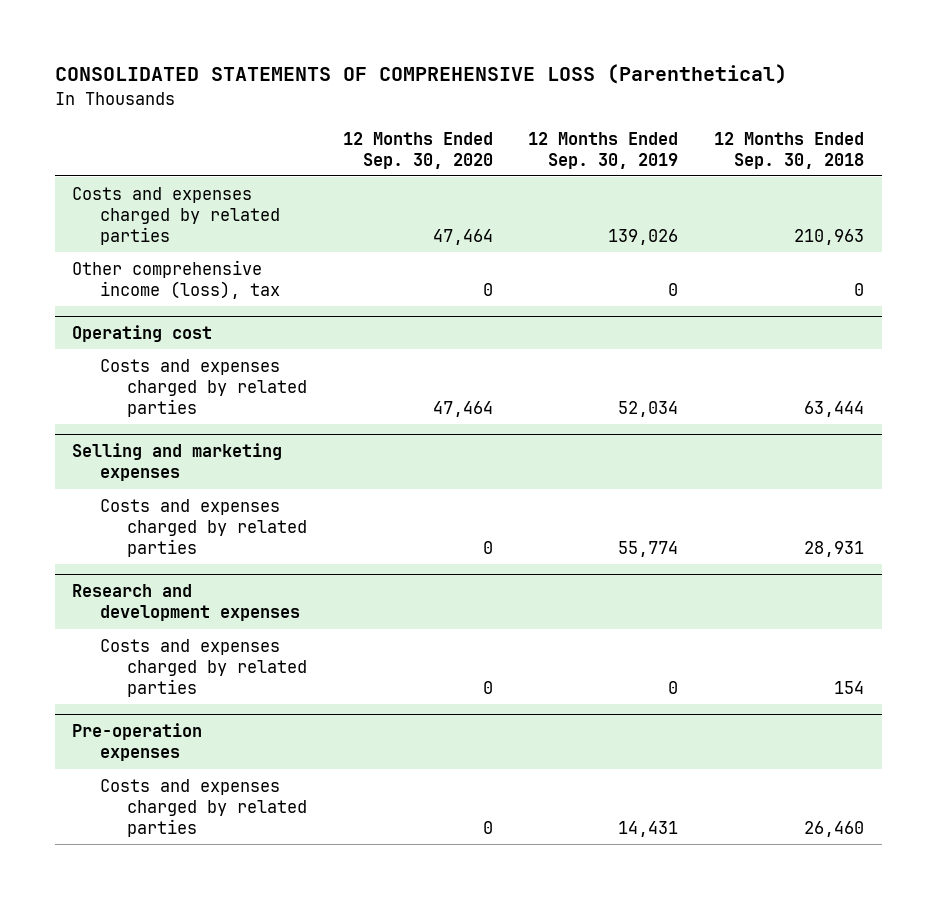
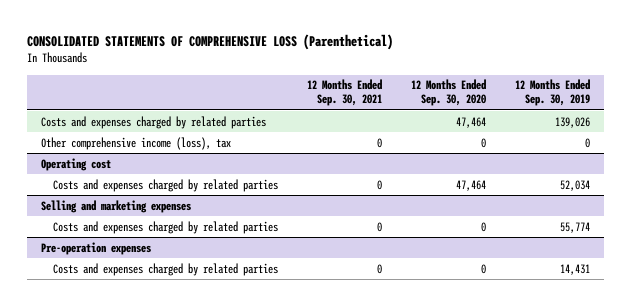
[714,131,865,169] 12 Months Ended Sep. 30, 2018 -> none
none -> [306,79,382,107] 12 Months Ended Sep. 30, 2021
[72,584,300,622] Research and development expenses -> none
[99,638,307,697] Costs and expenses charged by related parties -> none

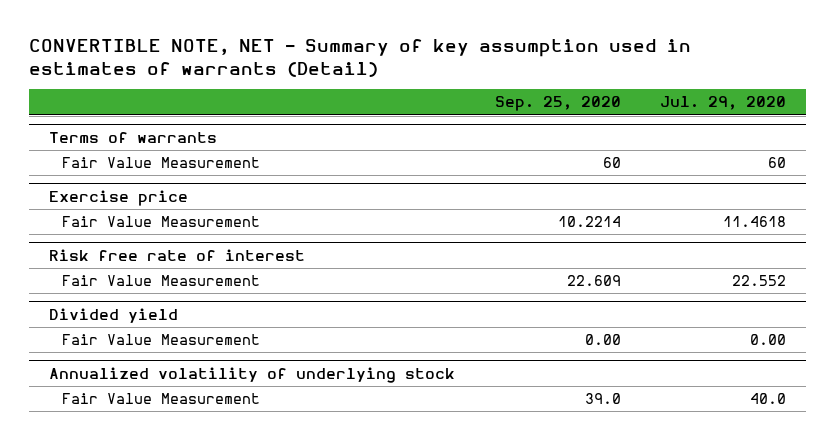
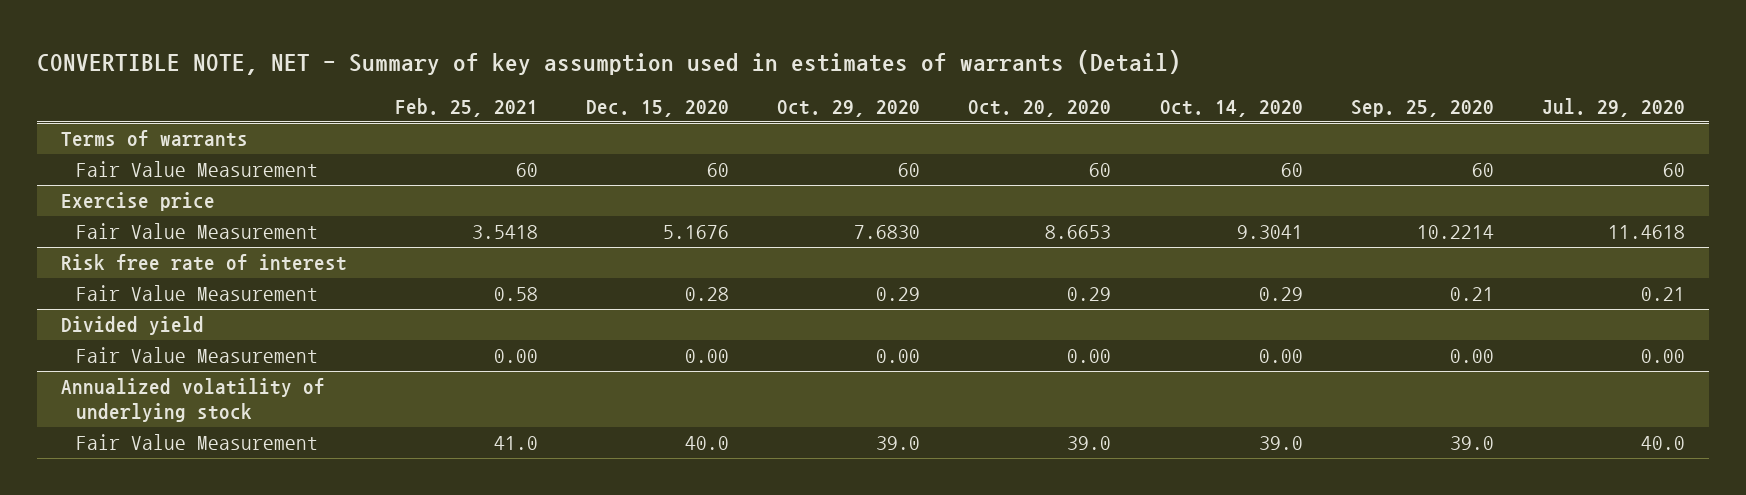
none -> [394,98,538,118] Feb. 25, 2021
none -> [586,100,730,118] Dec. 15, 2020
none -> [777,100,921,118] Oct. 29, 2020
none -> [968,100,1112,118] Oct. 20, 2020
none -> [1159,100,1303,118] Oct. 14, 2020
[566,275,621,287] 22.609 -> [1449,287,1494,302] 0.21
[732,275,787,287] 22.552 -> [1640,287,1685,302] 0.21

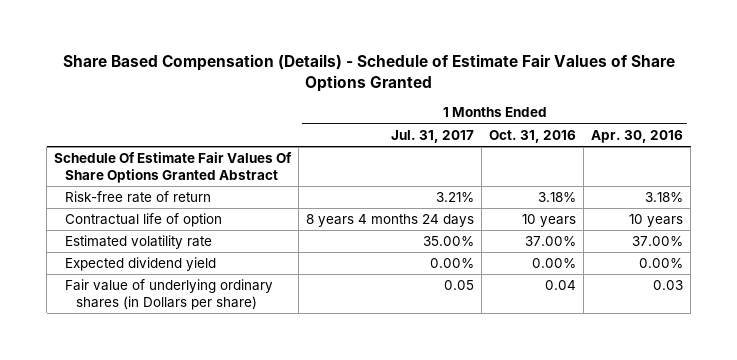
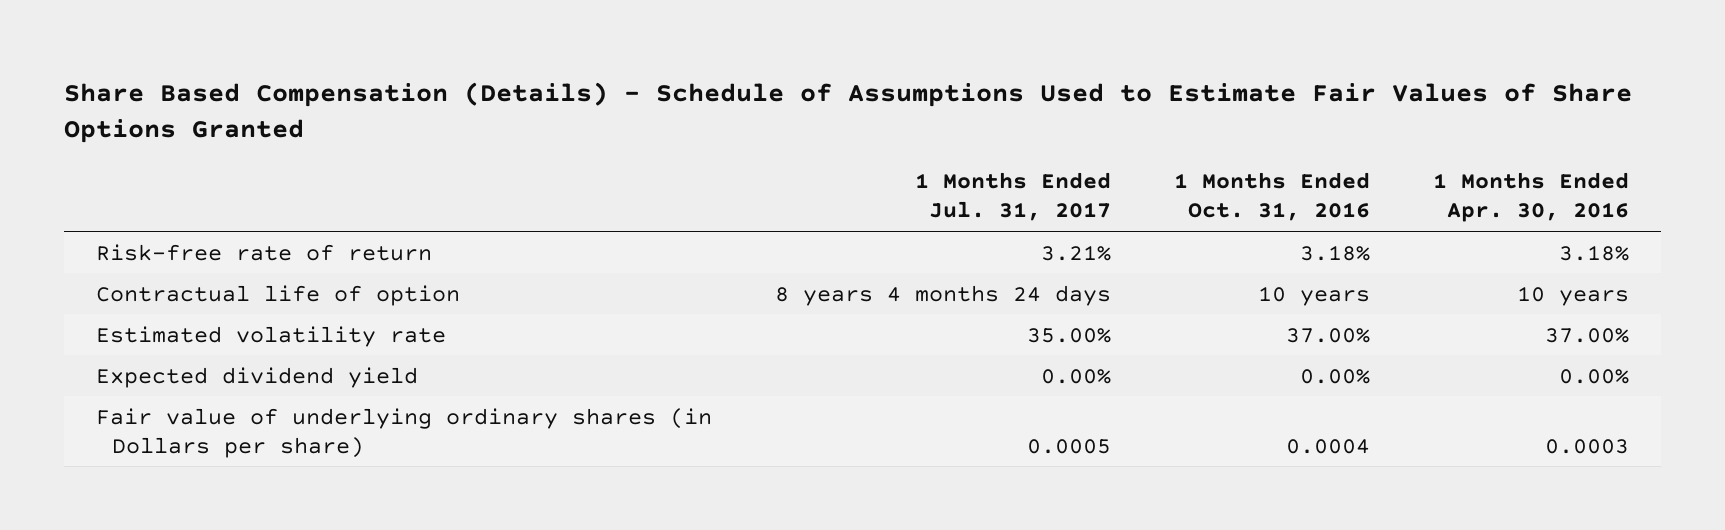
[62,54,675,92] Share Based Compensation (Details) - Schedule of Estimate Fair Values of Share Options Granted -> [63,81,1632,144] Share Based Compensation (Details) - Schedule of Assumptions Used to Estimate Fair Values of Share Options Granted
[54,152,293,184] Schedule Of Estimate Fair Values Of Share Options Granted Abstract -> none
[444,280,475,291] 0.05 -> [1026,438,1111,454] 0.0005
[545,280,577,291] 0.04 -> [1286,438,1371,454] 0.0004
[653,280,684,291] 0.03 -> [1545,438,1630,454] 0.0003

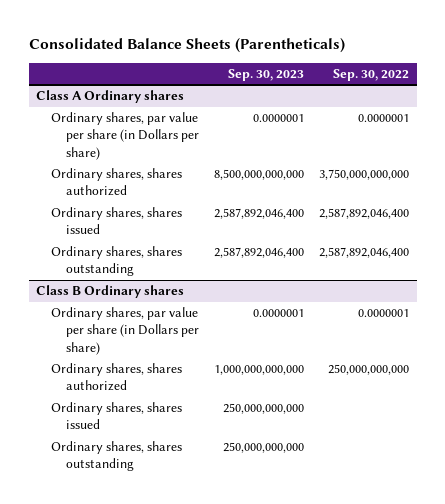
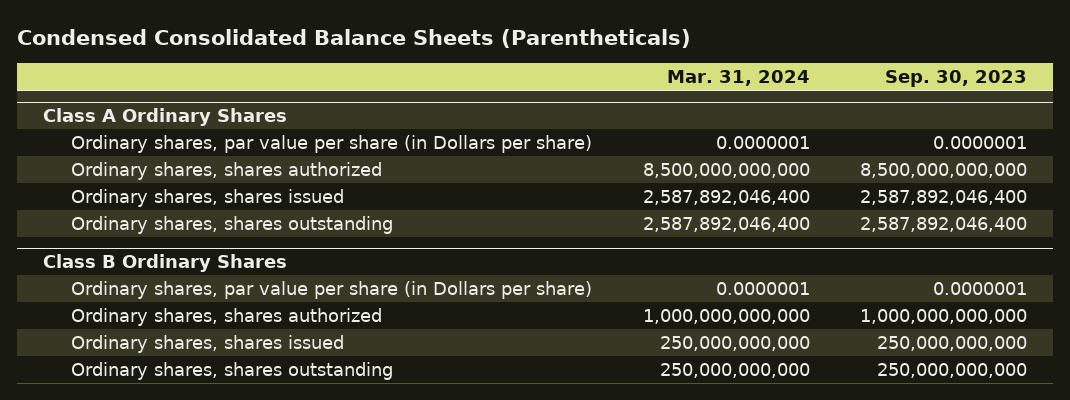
[28,38,345,54] Consolidated Balance Sheets (Parentheticals) -> [17,29,692,49] Condensed Consolidated Balance Sheets (Parentheticals)
[333,68,410,81] Sep. 30, 2022 -> none
none -> [666,70,810,87] Mar. 31, 2024
[36,90,185,104] Class A Ordinary shares -> [42,108,287,127] Class A Ordinary Shares
[36,285,185,299] Class B Ordinary shares -> [42,254,287,273] Class B Ordinary Shares

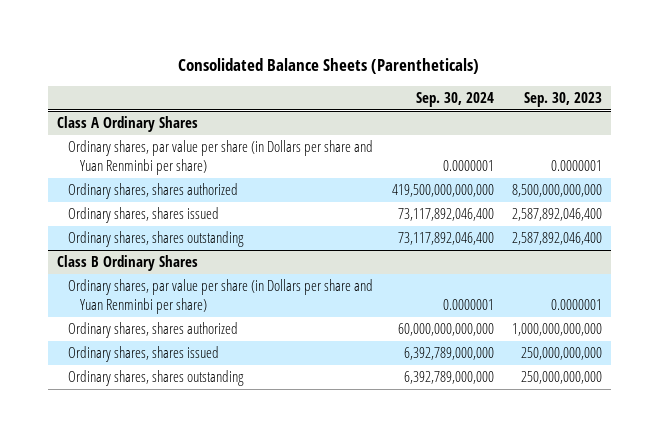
[17,29,692,49] Condensed Consolidated Balance Sheets (Parentheticals) -> [178,57,480,74] Consolidated Balance Sheets (Parentheticals)
[666,70,810,87] Mar. 31, 2024 -> none
none -> [415,92,494,108] Sep. 30, 2024
[70,135,592,154] Ordinary shares, par value per share (in Dollars per share) -> [68,140,374,176] Ordinary shares, par value per share (in Dollars per share and Yuan Renminbi per share)
[70,281,592,300] Ordinary shares, par value per share (in Dollars per share) -> [68,279,374,315] Ordinary shares, par value per share (in Dollars per share and Yuan Renminbi per share)

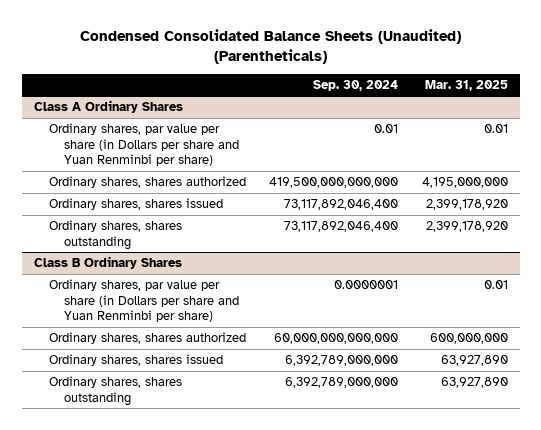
[178,57,480,74] Consolidated Balance Sheets (Parentheticals) -> [79,29,461,64] Condensed Consolidated Balance Sheets (Unaudited) (Parentheticals)
[523,92,602,108] Sep. 30, 2023 -> none
none -> [424,79,508,91] Mar. 31, 2025
[442,160,494,172] 0.0000001 -> [374,124,399,134] 0.01

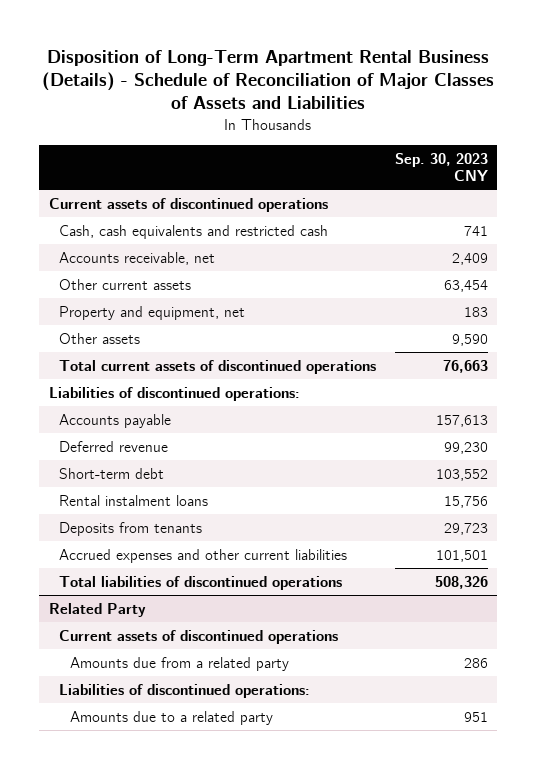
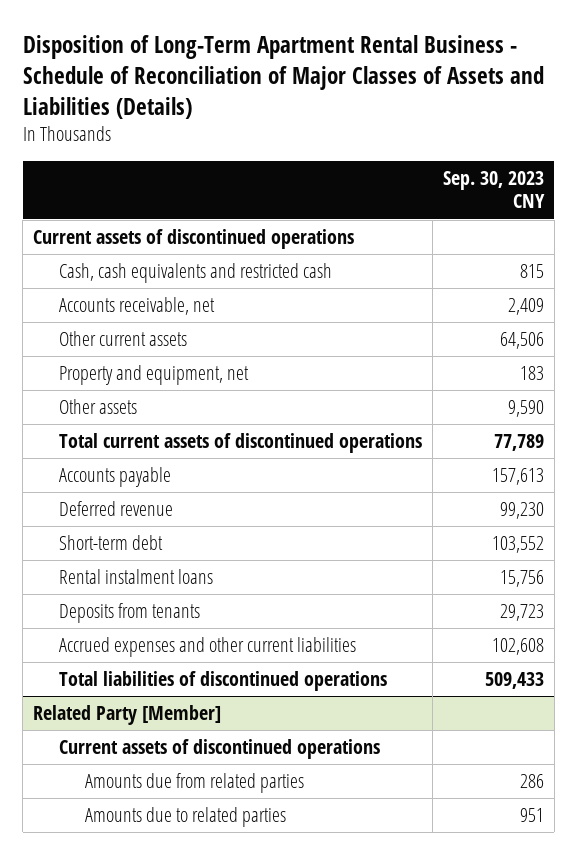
[42,49,495,110] Disposition of Long-Term Apartment Rental Business (Details) - Schedule of Reconciliation of Major Classes of Assets and Liabilities -> [22,35,544,119] Disposition of Long-Term Apartment Rental Business - Schedule of Reconciliation of Major Classes of Assets and Liabilities (Details)
[463,225,488,236] 741 -> [519,264,544,279] 815
[443,279,488,292] 63,454 -> [499,332,544,350] 64,506
[48,386,300,401] Liabilities of discontinued operations: -> none
[442,359,488,373] 76,663 -> [493,434,544,452] 77,789
[435,549,488,562] 101,501 -> [491,638,544,656] 102,608
[434,575,488,589] 508,326 -> [484,672,544,690] 509,433
[48,602,146,617] Related Party -> [33,705,222,726] Related Party [Member]
[59,683,311,698] Liabilities of discontinued operations: -> none
[69,656,289,671] Amounts due from a related party -> [84,773,304,794] Amounts due from related parties
[69,710,273,725] Amounts due to a related party -> [84,807,286,828] Amounts due to related parties

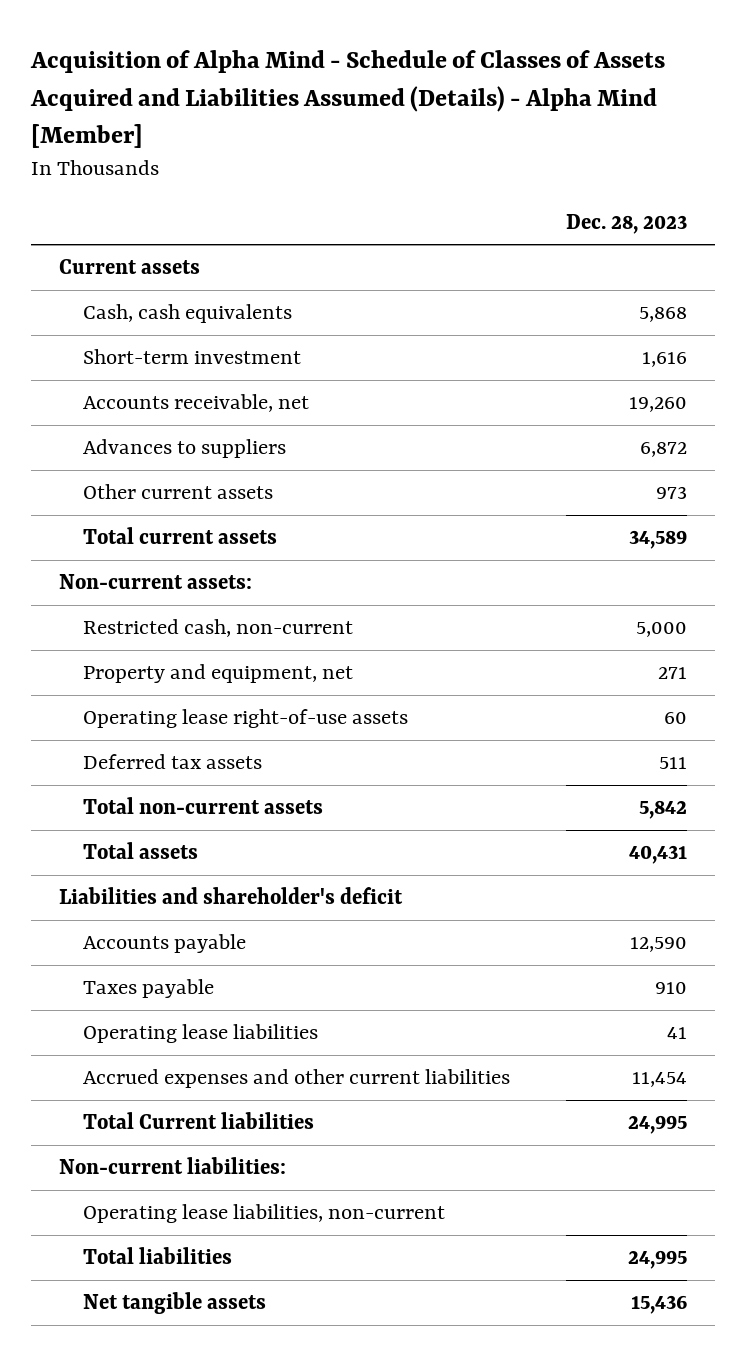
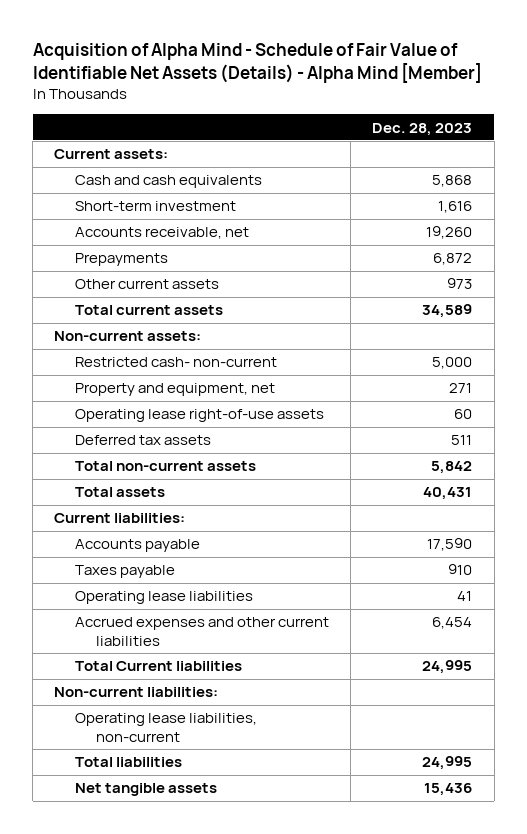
[30,50,666,148] Acquisition of Alpha Mind - Schedule of Classes of Assets Acquired and Liabilities Assumed (Details) - Alpha Mind [Member] -> [32,42,482,84] Acquisition of Alpha Mind - Schedule of Fair Value of Identifiable Net Assets (Details) - Alpha Mind [Member]
[58,259,200,275] Current assets -> [54,149,169,160] Current assets:
[82,304,292,324] Cash, cash equivalents -> [75,175,263,189] Cash and cash equivalents
[82,439,286,459] Advances to suppliers -> [75,253,169,267] Prepayments
[82,619,353,638] Restricted cash, non-current -> [75,357,278,368] Restricted cash- non-current
[58,887,403,905] Liabilities and shareholder's deficit -> none
none -> [54,513,186,524] Current liabilities:
[629,937,687,953] 12,590 -> [427,538,473,552] 17,590
[631,1072,687,1088] 11,454 -> [432,617,473,630] 6,454

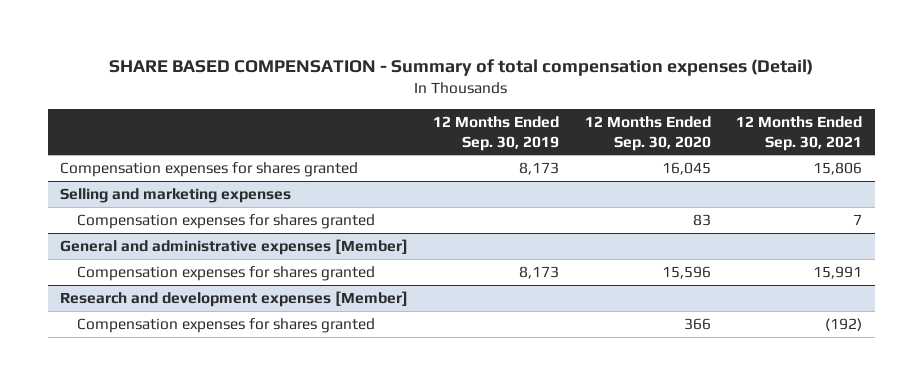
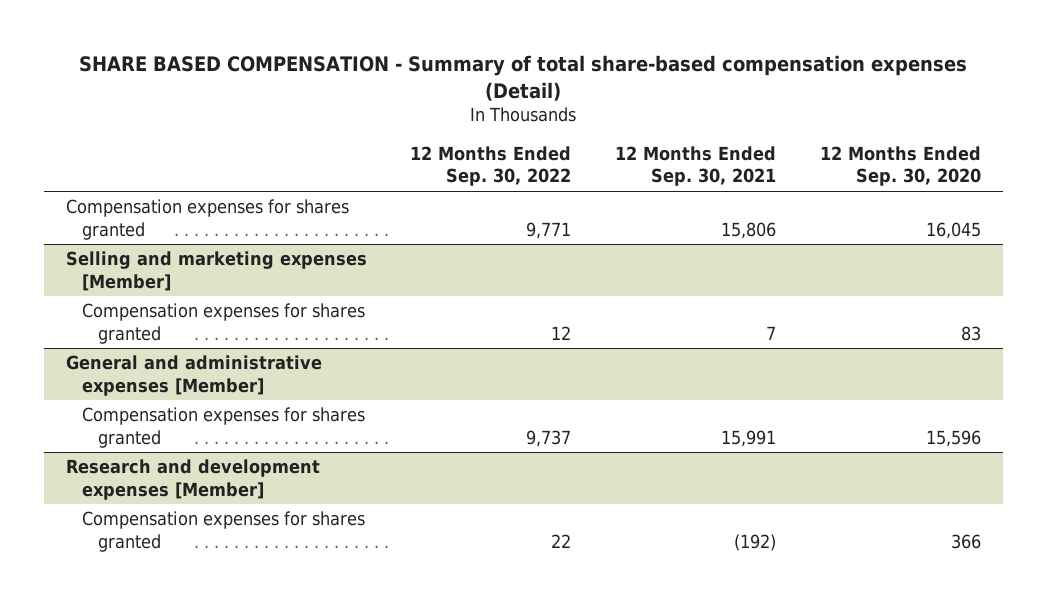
[109,58,814,76] SHARE BASED COMPENSATION - Summary of total compensation expenses (Detail) -> [79,54,968,101] SHARE BASED COMPENSATION - Summary of total share-based compensation expenses (Detail)
[433,115,560,151] 12 Months Ended Sep. 30, 2019 -> none
none -> [410,146,572,187] 12 Months Ended Sep. 30, 2022
[60,187,292,203] Selling and marketing expenses -> [65,251,367,291] Selling and marketing expenses [Member]

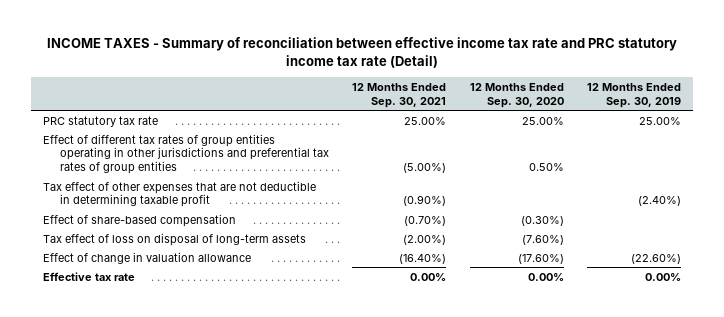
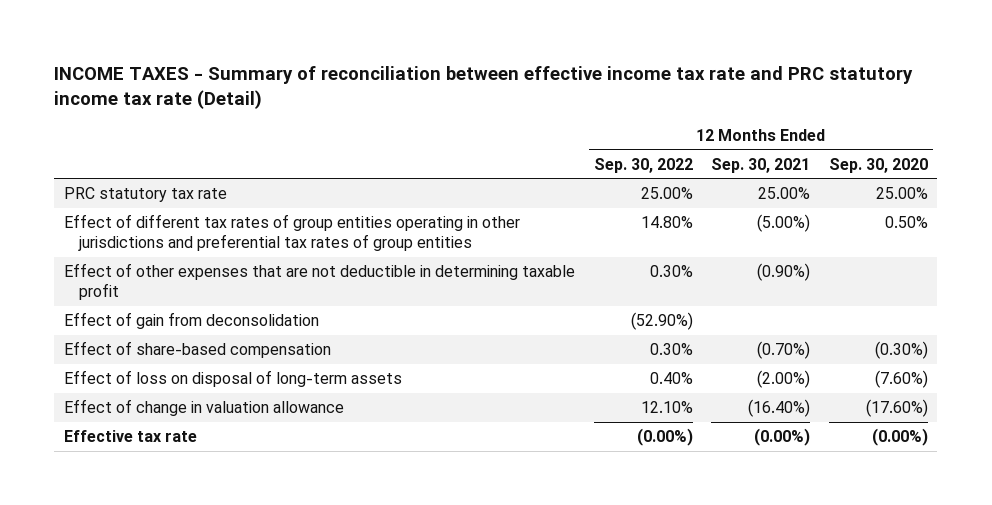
[587,82,682,108] 12 Months Ended Sep. 30, 2019 -> none
none -> [593,157,693,173] Sep. 30, 2022
[42,180,316,208] Tax effect of other expenses that are not deductible in determining taxable profit -> [63,263,575,301] Effect of other expenses that are not deductible in determining taxable profit
none -> [63,312,319,330] Effect of gain from deconsolidation
[42,232,306,246] Tax effect of loss on disposal of long-term assets -> [63,370,402,388] Effect of loss on disposal of long-term assets
[410,272,447,281] 0.00% -> [754,428,811,447] (0.00%)
[527,272,564,281] 0.00% -> [871,428,928,447] (0.00%)

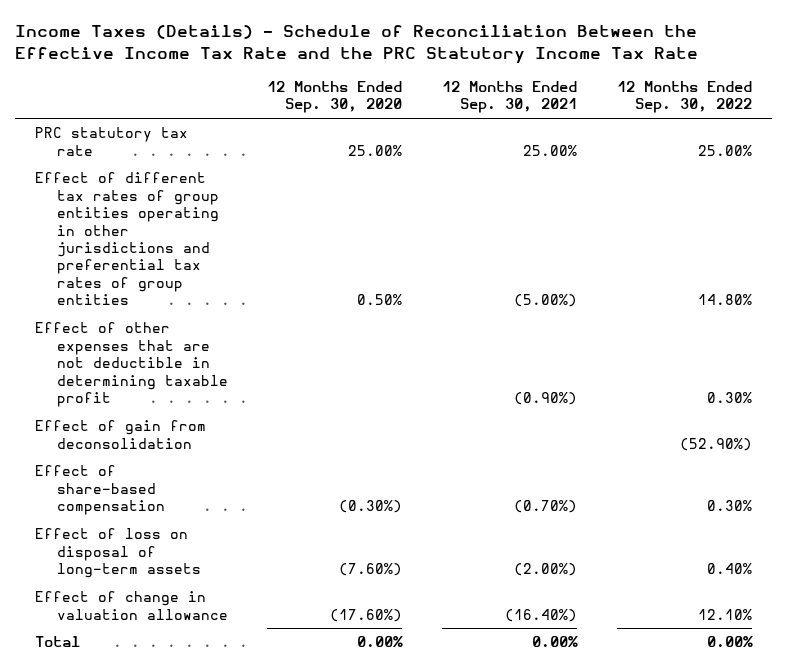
[54,65,914,109] INCOME TAXES - Summary of reconciliation between effective income tax rate and PRC statutory income tax rate (Detail) -> [15,25,699,64] Income Taxes (Details) - Schedule of Reconciliation Between the Effective Income Tax Rate and the PRC Statutory Income Tax Rate
[63,430,197,443] Effective tax rate -> none
none -> [35,636,81,648] Total

